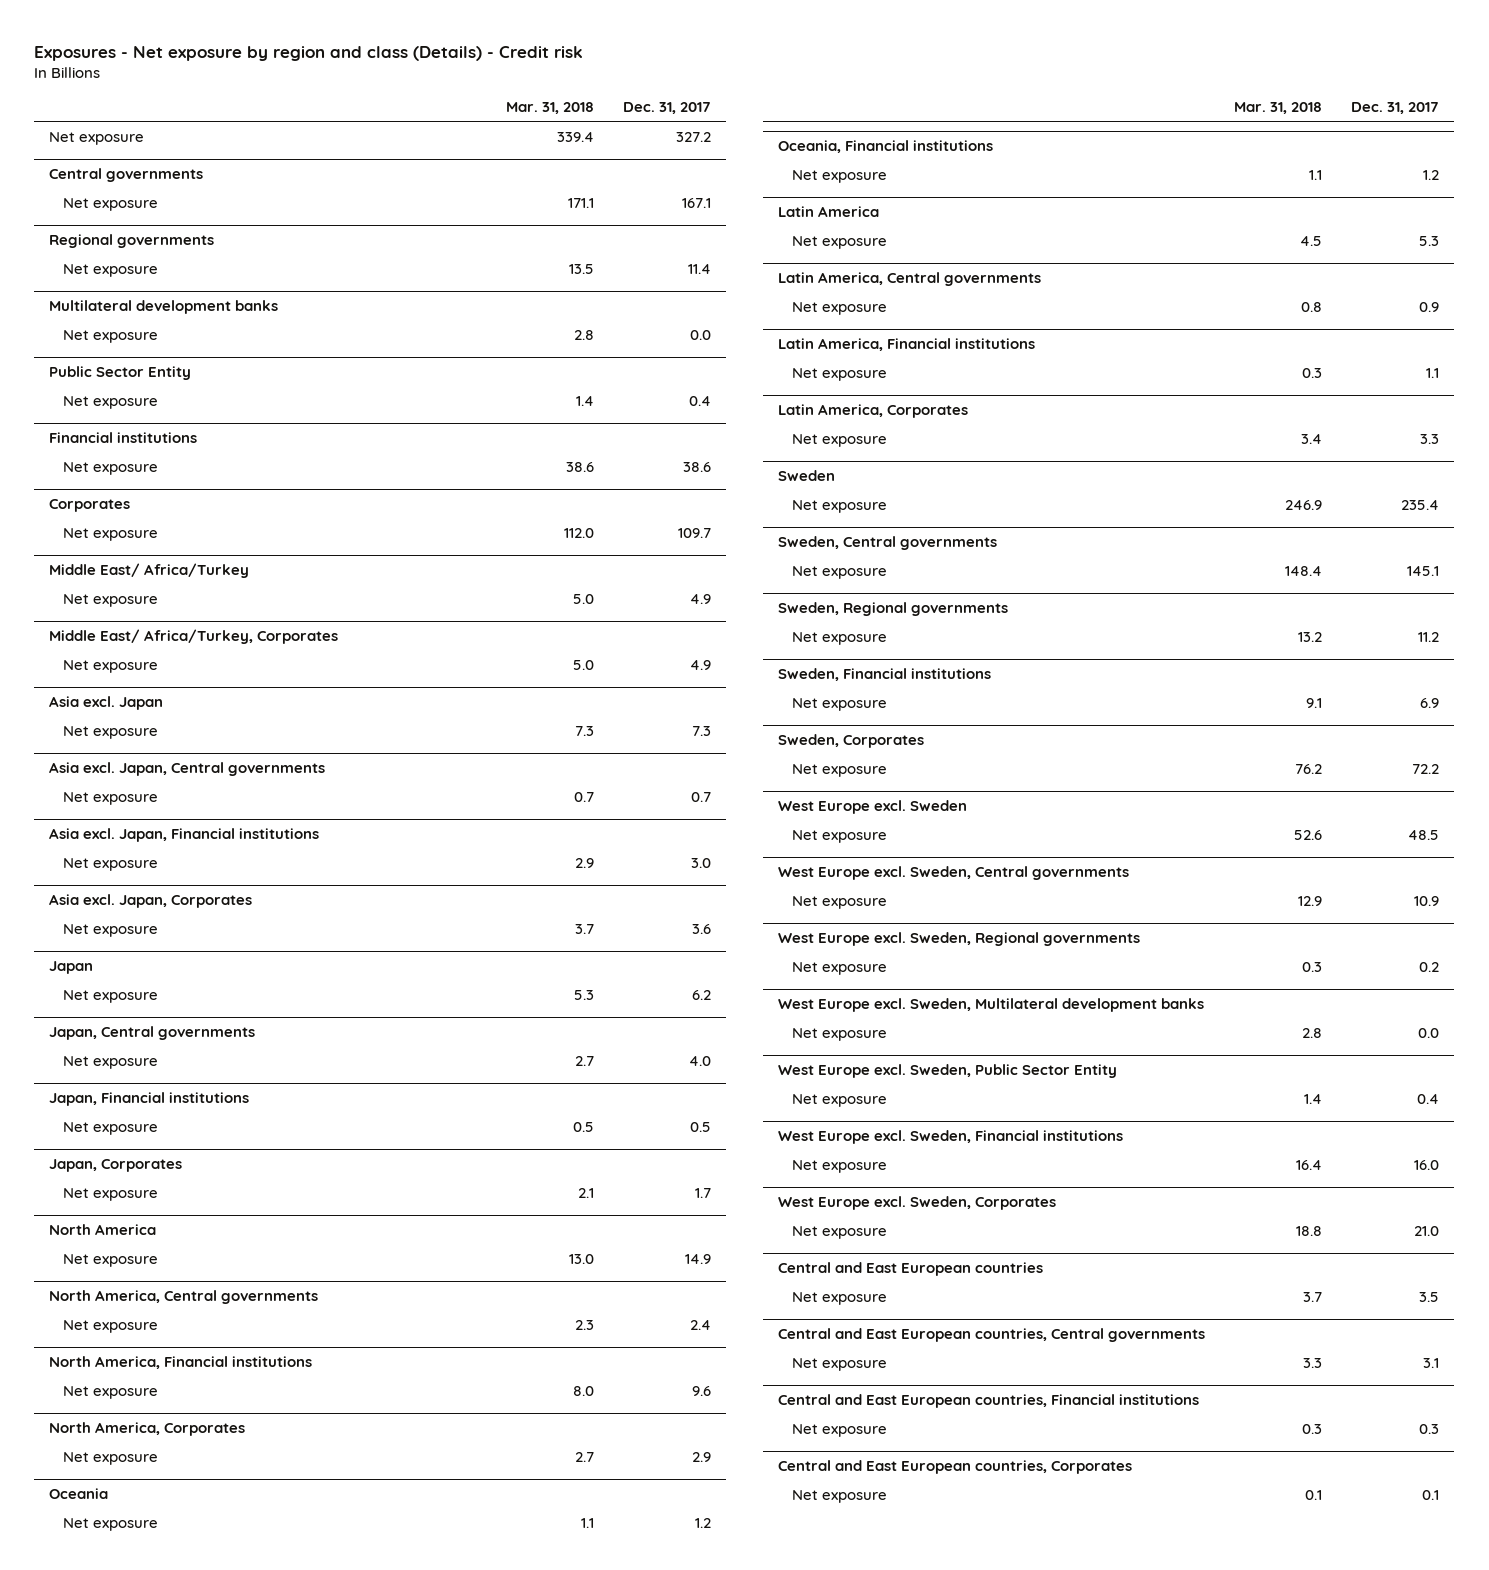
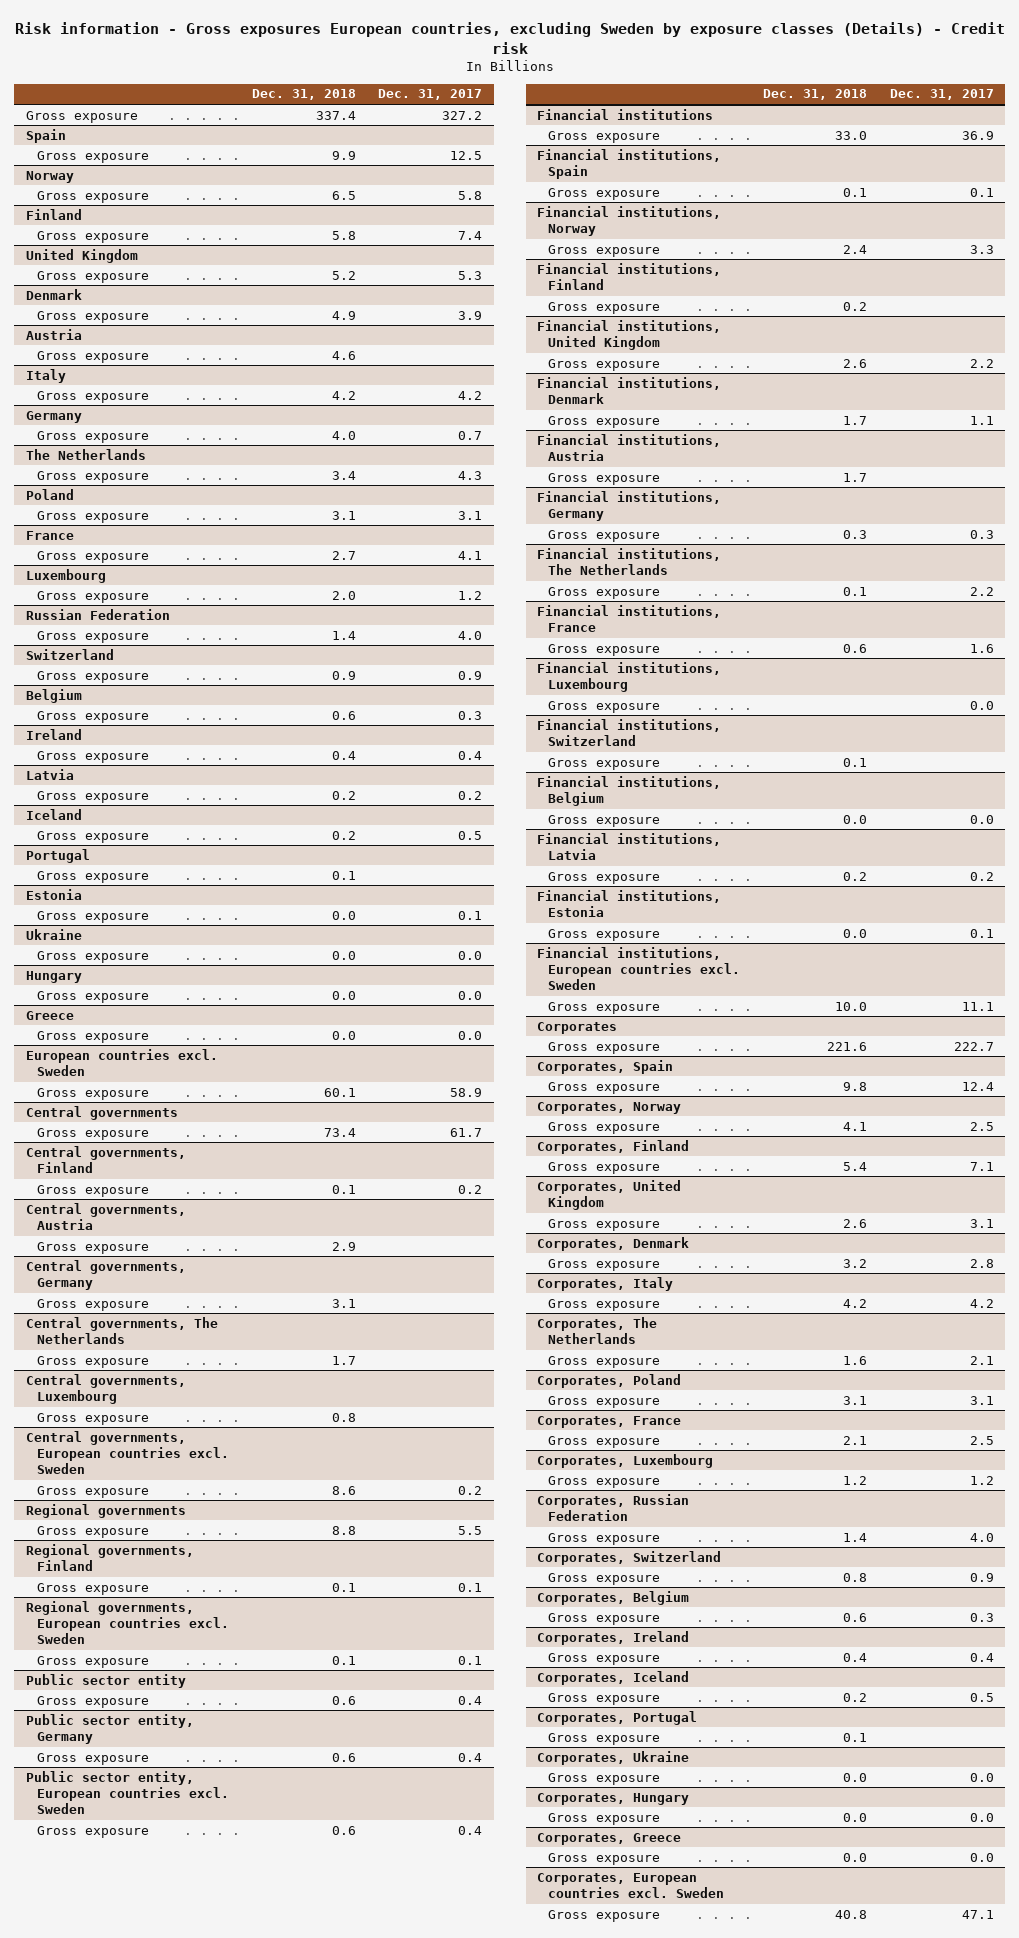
[34,45,584,61] Exposures - Net exposure by region and class (Details) - Credit risk -> [14,22,1005,54] Risk information - Gross exposures European countries, excluding Sweden by exposure classes (Details) - Credit risk
[505,102,594,115] Mar. 31, 2018 -> none
none -> [251,89,356,101] Dec. 31, 2018
[49,131,145,145] Net exposure -> [25,110,138,123] Gross exposure
none -> [25,128,66,143] Spain
none -> [37,150,150,163] Gross exposure
none -> [25,170,74,183] Norway
none -> [37,190,150,203] Gross exposure
none -> [25,208,82,220] Finland
none -> [37,230,150,243] Gross exposure
none -> [25,248,138,263] United Kingdom
none -> [37,270,150,283] Gross exposure
none -> [25,288,82,300] Denmark
none -> [37,310,150,323] Gross exposure
none -> [25,328,82,340] Austria
none -> [37,350,150,363] Gross exposure
none -> [25,368,66,383] Italy
none -> [37,390,150,403] Gross exposure
none -> [25,410,82,423] Germany
none -> [37,430,150,443] Gross exposure
none -> [25,448,146,460] The Netherlands
none -> [37,470,150,483] Gross exposure
none -> [25,488,74,500] Poland
none -> [37,510,150,523] Gross exposure
none -> [25,530,74,540] France
none -> [37,550,150,563] Gross exposure
none -> [25,568,106,583] Luxembourg
none -> [37,590,150,603] Gross exposure
none -> [25,608,170,620] Russian Federation
none -> [37,630,150,643] Gross exposure
none -> [25,648,114,660] Switzerland
none -> [37,670,150,683] Gross exposure
none -> [25,688,82,703] Belgium
none -> [37,710,150,723] Gross exposure
none -> [25,728,82,740] Ireland
none -> [37,750,150,763] Gross exposure
none -> [25,768,74,780] Latvia
none -> [37,790,150,803] Gross exposure
none -> [25,808,82,820] Iceland
none -> [37,830,150,843] Gross exposure
none -> [25,848,90,863] Portugal
none -> [37,870,150,883] Gross exposure
none -> [25,888,82,900] Estonia
none -> [37,910,150,923] Gross exposure
none -> [25,928,82,940] Ukraine
none -> [37,950,150,963] Gross exposure
none -> [25,970,82,983] Hungary
none -> [37,990,150,1003] Gross exposure
none -> [25,1010,74,1020] Greece
none -> [37,1030,150,1043] Gross exposure
none -> [25,1048,218,1076] European countries excl. Sweden
none -> [37,1087,150,1100] Gross exposure
[63,197,159,211] Net exposure -> none
none -> [37,1127,150,1140] Gross exposure
none -> [25,1145,186,1173] Central governments, Finland
none -> [37,1184,150,1197] Gross exposure
none -> [25,1202,186,1230] Central governments, Austria
none -> [37,1241,150,1254] Gross exposure
none -> [25,1259,186,1290] Central governments, Germany
none -> [37,1298,150,1311] Gross exposure
none -> [25,1316,218,1344] Central governments, The Netherlands
none -> [37,1355,150,1368] Gross exposure
none -> [25,1373,186,1404] Central governments, Luxembourg
none -> [37,1412,150,1425] Gross exposure
none -> [25,1430,230,1475] Central governments, European countries excl. Sweden
none -> [37,1485,150,1498] Gross exposure
[63,263,159,277] Net exposure -> none
[63,329,159,343] Net exposure -> none
[63,395,159,409] Net exposure -> none
none -> [37,1525,150,1538] Gross exposure
none -> [25,1543,194,1571] Regional governments, Finland
none -> [37,1582,150,1595] Gross exposure
none -> [25,1600,230,1645] Regional governments, European countries excl. Sweden
none -> [37,1655,150,1668] Gross exposure
[49,300,279,315] Multilateral development banks -> [25,1673,186,1688] Public sector entity
none -> [37,1695,150,1708] Gross exposure
[49,366,192,381] Public Sector Entity -> [25,1713,194,1744] Public sector entity, Germany
none -> [37,1752,150,1765] Gross exposure
none -> [25,1770,230,1815] Public sector entity, European countries excl. Sweden
none -> [37,1825,150,1838] Gross exposure
[63,461,159,475] Net exposure -> none
none -> [548,130,661,143] Gross exposure
none -> [536,148,721,179] Financial institutions, Spain
none -> [548,187,661,200] Gross exposure
none -> [536,205,721,236] Financial institutions, Norway
none -> [548,244,661,257] Gross exposure
none -> [536,262,721,290] Financial institutions, Finland
none -> [548,301,661,314] Gross exposure
none -> [536,319,721,350] Financial institutions, United Kingdom
none -> [548,358,661,371] Gross exposure
none -> [536,376,721,404] Financial institutions, Denmark
none -> [548,415,661,428] Gross exposure
none -> [536,433,721,461] Financial institutions, Austria
none -> [548,472,661,485] Gross exposure
none -> [536,490,721,521] Financial institutions, Germany
none -> [548,529,661,542] Gross exposure
none -> [536,547,721,575] Financial institutions, The Netherlands
none -> [548,586,661,599] Gross exposure
none -> [536,604,721,632] Financial institutions, France
none -> [548,643,661,656] Gross exposure
none -> [536,661,721,692] Financial institutions, Luxembourg
none -> [548,700,661,713] Gross exposure
none -> [536,718,721,746] Financial institutions, Switzerland
none -> [548,757,661,770] Gross exposure
none -> [536,775,721,806] Financial institutions, Belgium
none -> [548,814,661,827] Gross exposure
none -> [536,832,721,860] Financial institutions, Latvia
none -> [548,871,661,884] Gross exposure
none -> [536,889,721,917] Financial institutions, Estonia
none -> [548,928,661,941] Gross exposure
none -> [536,946,741,991] Financial institutions, European countries excl. Sweden
none -> [548,1001,661,1014] Gross exposure
[63,527,159,541] Net exposure -> none
[49,563,250,579] Middle East/ Africa/Turkey -> none
[63,593,159,607] Net exposure -> none
[49,629,339,645] Middle East/ Africa/Turkey, Corporates -> none
[63,659,159,673] Net exposure -> none
[49,696,164,711] Asia excl. Japan -> none
[63,725,159,739] Net exposure -> none
[49,762,326,777] Asia excl. Japan, Central governments -> none
[63,791,159,805] Net exposure -> none
[49,828,320,843] Asia excl. Japan, Financial institutions -> none
[63,857,159,871] Net exposure -> none
[49,894,253,909] Asia excl. Japan, Corporates -> none
[63,923,159,937] Net exposure -> none
[49,961,94,975] Japan -> none
[63,989,159,1003] Net exposure -> none
[49,1026,256,1041] Japan, Central governments -> none
[63,1055,159,1069] Net exposure -> none
[49,1092,250,1107] Japan, Financial institutions -> none
[63,1121,159,1135] Net exposure -> none
[49,1159,183,1173] Japan, Corporates -> none
[63,1187,159,1201] Net exposure -> none
[49,1224,157,1236] North America -> none
[63,1253,159,1267] Net exposure -> none
[49,1290,319,1305] North America, Central governments -> none
[63,1319,159,1333] Net exposure -> none
[49,1356,313,1370] North America, Financial institutions -> none
[63,1385,159,1399] Net exposure -> none
[49,1422,246,1437] North America, Corporates -> none
[63,1451,159,1465] Net exposure -> none
[49,1488,109,1500] Oceania -> none
[63,1517,159,1531] Net exposure -> none
[777,140,993,154] Oceania, Financial institutions -> none
[791,169,887,183] Net exposure -> none
[777,206,879,218] Latin America -> none
[791,235,887,249] Net exposure -> none
[777,272,1041,287] Latin America, Central governments -> none
[791,301,887,315] Net exposure -> none
[777,338,1035,352] Latin America, Financial institutions -> none
[791,367,887,381] Net exposure -> none
[777,404,968,419] Latin America, Corporates -> none
[791,433,887,447] Net exposure -> none
[777,470,835,482] Sweden -> none
[791,499,887,513] Net exposure -> none
[777,536,997,551] Sweden, Central governments -> none
[791,565,887,579] Net exposure -> none
[777,602,1008,617] Sweden, Regional governments -> none
[791,631,887,645] Net exposure -> none
[777,668,991,682] Sweden, Financial institutions -> none
[791,697,887,711] Net exposure -> none
[777,734,924,749] Sweden, Corporates -> none
[791,763,887,777] Net exposure -> none
[777,800,967,815] West Europe excl. Sweden -> none
[791,829,887,843] Net exposure -> none
[777,866,1129,881] West Europe excl. Sweden, Central governments -> none
[791,895,887,909] Net exposure -> none
[777,932,1140,947] West Europe excl. Sweden, Regional governments -> none
[791,961,887,975] Net exposure -> none
[777,998,1204,1013] West Europe excl. Sweden, Multilateral development banks -> none
[791,1027,887,1041] Net exposure -> none
[777,1064,1117,1079] West Europe excl. Sweden, Public Sector Entity -> none
[791,1093,887,1107] Net exposure -> none
[777,1130,1123,1145] West Europe excl. Sweden, Financial institutions -> none
[791,1159,887,1173] Net exposure -> none
[777,1196,1056,1211] West Europe excl. Sweden, Corporates -> none
[791,1225,887,1239] Net exposure -> none
[777,1262,1043,1277] Central and East European countries -> none
[791,1291,887,1305] Net exposure -> none
[777,1328,1205,1343] Central and East European countries, Central governments -> none
[791,1357,887,1371] Net exposure -> none
[777,1394,1199,1409] Central and East European countries, Financial institutions -> none
[791,1423,887,1437] Net exposure -> none
[777,1460,1132,1475] Central and East European countries, Corporates -> none
[791,1489,887,1503] Net exposure -> none
none -> [548,1041,661,1054] Gross exposure
none -> [536,1059,673,1074] Corporates, Spain
none -> [548,1081,661,1094] Gross exposure
none -> [536,1101,681,1114] Corporates, Norway
none -> [548,1121,661,1134] Gross exposure
none -> [536,1139,689,1154] Corporates, Finland
none -> [548,1161,661,1174] Gross exposure
none -> [536,1179,681,1210] Corporates, United Kingdom
none -> [548,1218,661,1231] Gross exposure
none -> [536,1236,689,1251] Corporates, Denmark
none -> [548,1258,661,1271] Gross exposure
none -> [536,1276,673,1291] Corporates, Italy
none -> [548,1298,661,1311] Gross exposure
none -> [536,1316,657,1344] Corporates, The Netherlands
none -> [548,1355,661,1368] Gross exposure
none -> [536,1373,681,1388] Corporates, Poland
none -> [548,1395,661,1408] Gross exposure
none -> [536,1415,681,1428] Corporates, France
none -> [548,1435,661,1448] Gross exposure
none -> [536,1453,713,1468] Corporates, Luxembourg
none -> [548,1475,661,1488] Gross exposure
none -> [536,1493,689,1521] Corporates, Russian Federation
none -> [548,1532,661,1545] Gross exposure
none -> [536,1550,721,1565] Corporates, Switzerland
none -> [548,1572,661,1585] Gross exposure
none -> [536,1590,689,1605] Corporates, Belgium
none -> [548,1612,661,1625] Gross exposure
none -> [536,1630,689,1645] Corporates, Ireland
none -> [548,1652,661,1665] Gross exposure
none -> [536,1670,689,1685] Corporates, Iceland
none -> [548,1692,661,1705] Gross exposure
none -> [536,1710,697,1725] Corporates, Portugal
none -> [548,1732,661,1745] Gross exposure
none -> [536,1750,689,1765] Corporates, Ukraine
none -> [548,1772,661,1785] Gross exposure
none -> [536,1792,689,1805] Corporates, Hungary
none -> [548,1812,661,1825] Gross exposure
none -> [536,1832,681,1845] Corporates, Greece
none -> [548,1852,661,1865] Gross exposure
none -> [536,1872,725,1898] Corporates, European countries excl. Sweden
none -> [548,1909,661,1922] Gross exposure

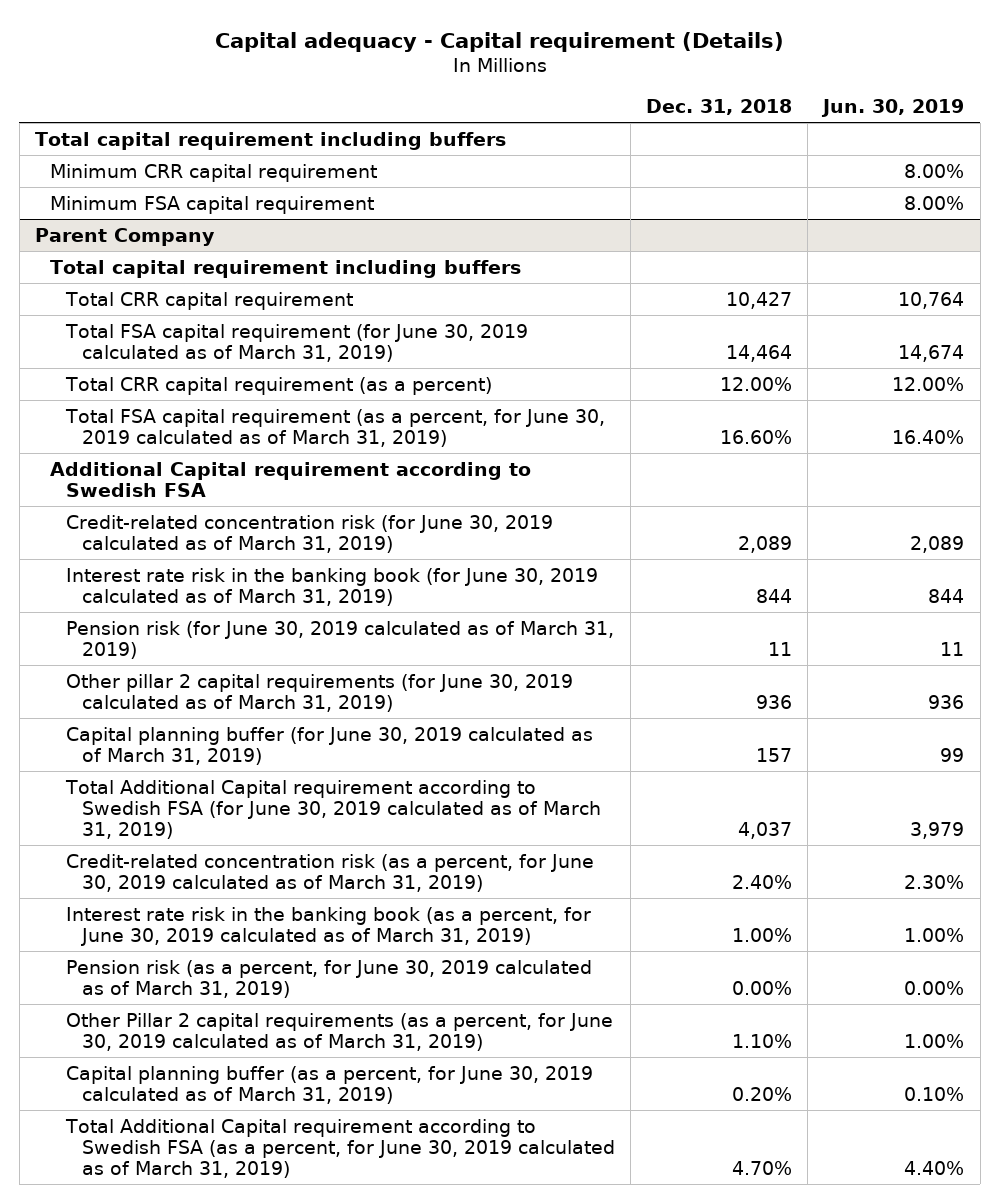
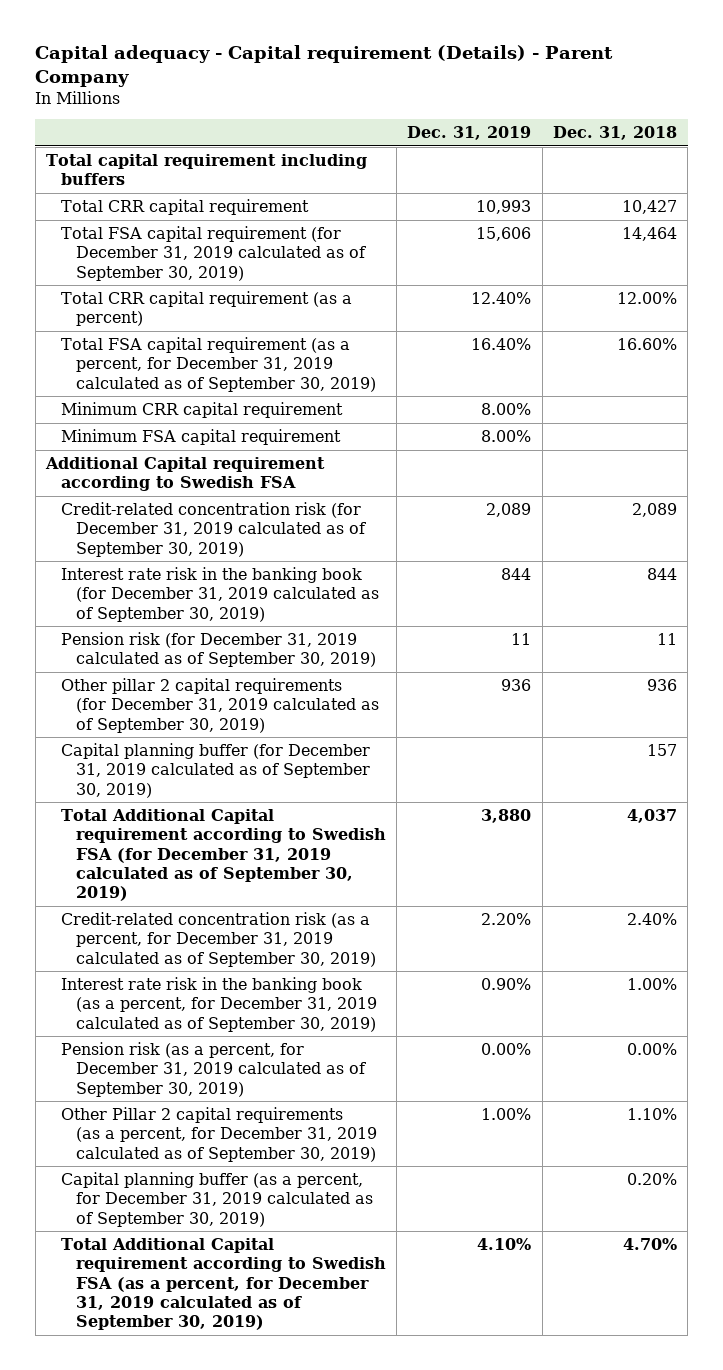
[214,31,784,52] Capital adequacy - Capital requirement (Details) -> [35,45,614,87] Capital adequacy - Capital requirement (Details) - Parent Company
[821,99,965,118] Jun. 30, 2019 -> none
none -> [407,126,532,141] Dec. 31, 2019
[34,227,215,246] Parent Company -> none
[50,259,522,278] Total capital requirement including buffers -> none
[65,323,529,362] Total FSA capital requirement (for June 30, 2019 calculated as of March 31, 2019) -> [60,225,366,281] Total FSA capital requirement (for December 31, 2019 calculated as of September 30, 2019)
[65,408,606,447] Total FSA capital requirement (as a percent, for June 30, 2019 calculated as of March 31, 2019) -> [60,336,376,392] Total FSA capital requirement (as a percent, for December 31, 2019 calculated as of September 30, 2019)
[50,163,378,182] Minimum CRR capital requirement -> [60,401,343,418] Minimum CRR capital requirement
[50,195,375,214] Minimum FSA capital requirement -> [60,428,341,445] Minimum FSA capital requirement
[66,514,554,553] Credit-related concentration risk (for June 30, 2019 calculated as of March 31, 2019) -> [60,501,366,557] Credit-related concentration risk (for December 31, 2019 calculated as of September 30, 2019)
[66,567,599,606] Interest rate risk in the banking book (for June 30, 2019 calculated as of March 31, 2019) -> [60,566,379,622] Interest rate risk in the banking book (for December 31, 2019 calculated as of September 30, 2019)
[66,620,615,659] Pension risk (for June 30, 2019 calculated as of March 31, 2019) -> [60,631,376,668] Pension risk (for December 31, 2019 calculated as of September 30, 2019)
[66,673,574,712] Other pillar 2 capital requirements (for June 30, 2019 calculated as of March 31, 2019) -> [60,677,379,733] Other pillar 2 capital requirements (for December 31, 2019 calculated as of September 30, 2019)
[66,726,594,765] Capital planning buffer (for June 30, 2019 calculated as of March 31, 2019) -> [60,742,370,798] Capital planning buffer (for December 31, 2019 calculated as of September 30, 2019)
[65,779,601,840] Total Additional Capital requirement according to Swedish FSA (for June 30, 2019 calculated as of March 31, 2019) -> [60,808,386,902] Total Additional Capital requirement according to Swedish FSA (for December 31, 2019 calculated as of September 30, 2019)
[66,853,595,892] Credit-related concentration risk (as a percent, for June 30, 2019 calculated as of March 31, 2019) -> [60,911,376,967] Credit-related concentration risk (as a percent, for December 31, 2019 calculated as of September 30, 2019)
[66,906,592,946] Interest rate risk in the banking book (as a percent, for June 30, 2019 calculated as of March 31, 2019) -> [60,976,377,1032] Interest rate risk in the banking book (as a percent, for December 31, 2019 calculated as of September 30, 2019)
[66,959,593,998] Pension risk (as a percent, for June 30, 2019 calculated as of March 31, 2019) -> [60,1041,366,1097] Pension risk (as a percent, for December 31, 2019 calculated as of September 30, 2019)
[66,1012,614,1051] Other Pillar 2 capital requirements (as a percent, for June 30, 2019 calculated as of March 31, 2019) -> [60,1106,377,1162] Other Pillar 2 capital requirements (as a percent, for December 31, 2019 calculated as of September 30, 2019)
[66,1065,594,1104] Capital planning buffer (as a percent, for June 30, 2019 calculated as of March 31, 2019) -> [60,1171,373,1227] Capital planning buffer (as a percent, for December 31, 2019 calculated as of September 30, 2019)
[65,1118,615,1179] Total Additional Capital requirement according to Swedish FSA (as a percent, for June 30, 2019 calculated as of March 31, 2019) -> [60,1237,386,1331] Total Additional Capital requirement according to Swedish FSA (as a percent, for December 31, 2019 calculated as of September 30, 2019)

